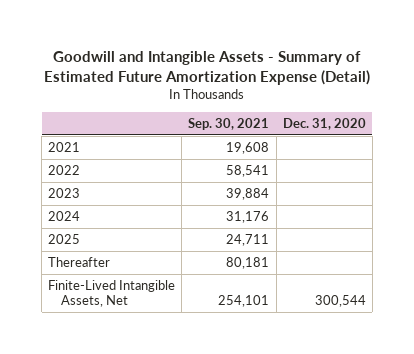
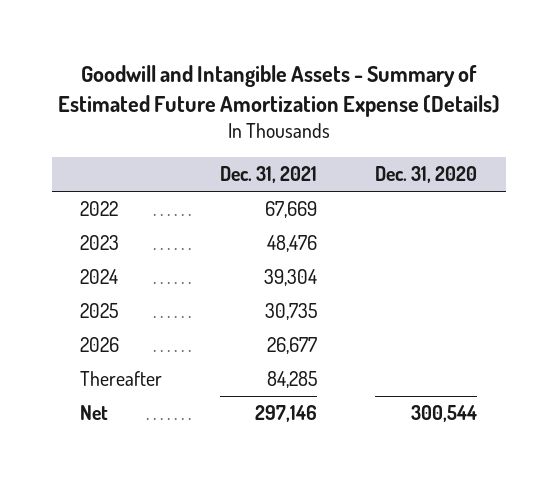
[43,50,370,85] Goodwill and Intangible Assets - Summary of Estimated Future Amortization Expense (Detail) -> [57,64,500,117] Goodwill and Intangible Assets - Summary of Estimated Future Amortization Expense (Details)
[188,118,270,131] Sep. 30, 2021 -> none
none -> [220,166,318,184] Dec. 31, 2021
[48,141,81,152] 2021 -> none
none -> [80,337,120,353] 2026
[48,279,176,307] Finite-Lived Intangible Assets, Net -> [80,405,109,421] Net

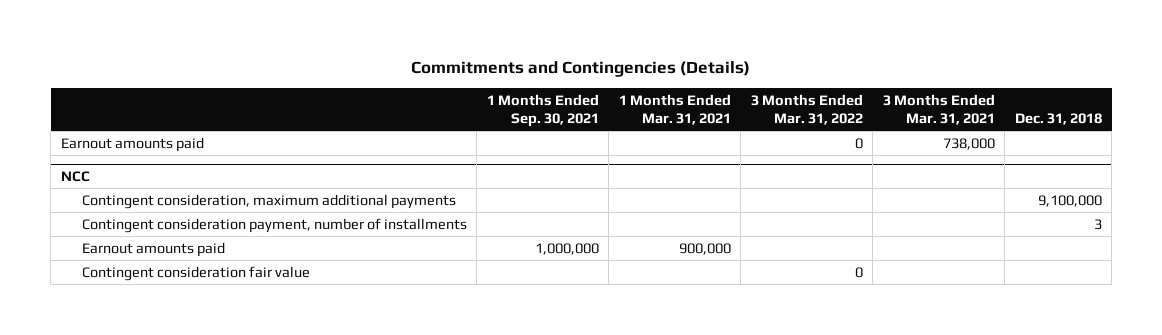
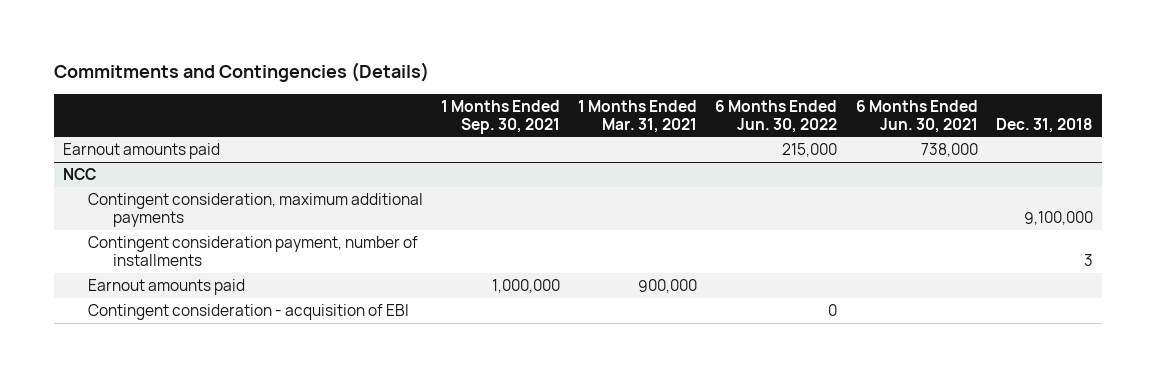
[750,93,863,126] 3 Months Ended Mar. 31, 2022 -> none
[882,93,995,126] 3 Months Ended Mar. 31, 2021 -> none
none -> [715,99,838,133] 6 Months Ended Jun. 30, 2022
none -> [855,99,978,133] 6 Months Ended Jun. 30, 2021
[81,265,310,281] Contingent consideration fair value -> [87,303,409,320] Contingent consideration - acquisition of EBI

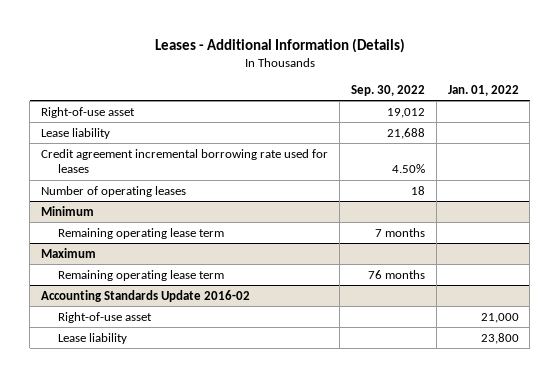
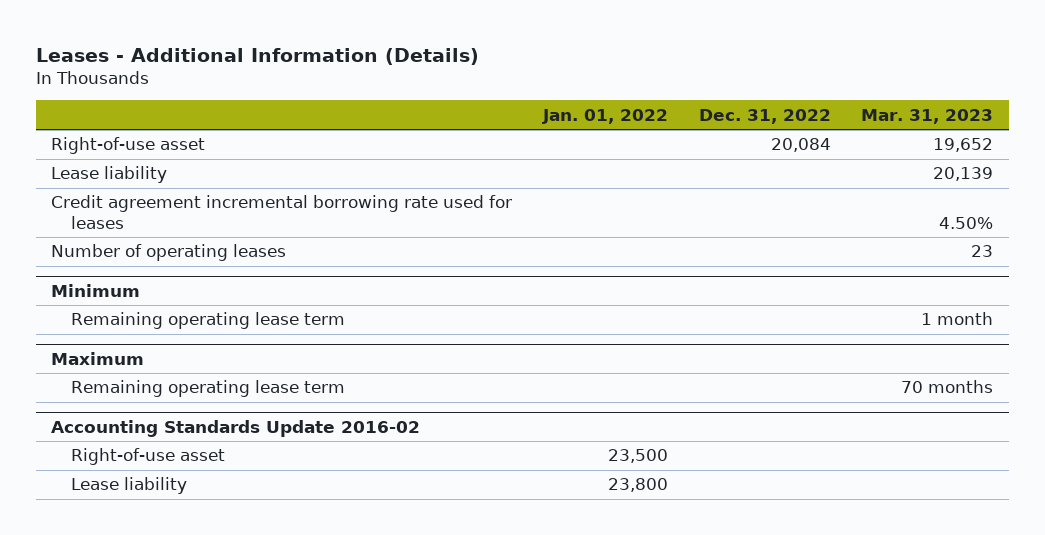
[350,84,425,96] Sep. 30, 2022 -> none
none -> [698,108,831,124] Dec. 31, 2022
none -> [861,108,994,124] Mar. 31, 2023
[480,312,519,323] 21,000 -> [608,449,669,464] 23,500

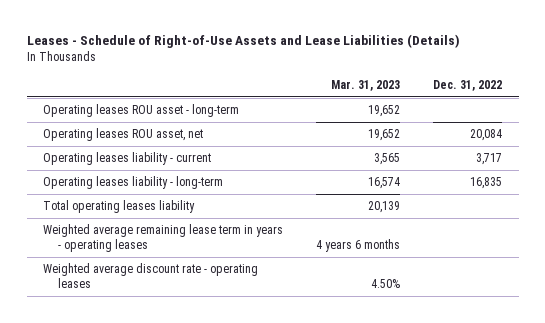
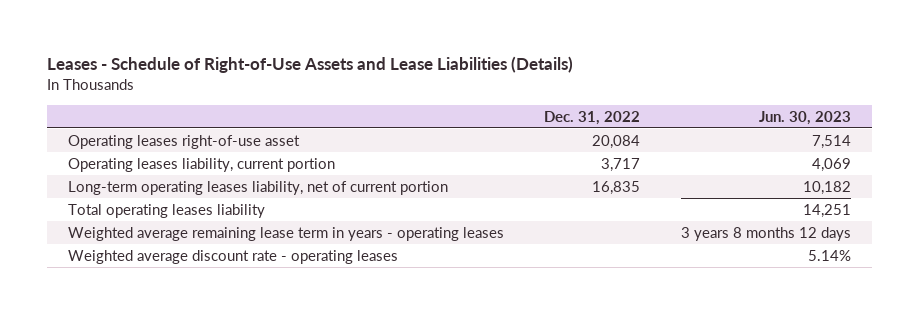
[331,79,401,91] Mar. 31, 2023 -> none
none -> [759,110,852,125] Jun. 30, 2023
[43,103,240,117] Operating leases ROU asset - long-term -> none
[43,127,204,141] Operating leases ROU asset, net -> [67,134,300,149] Operating leases right-of-use asset
[43,151,212,165] Operating leases liability - current -> [67,157,335,172] Operating leases liability, current portion
[43,175,224,189] Operating leases liability - long-term -> [67,180,448,195] Long-term operating leases liability, net of current portion

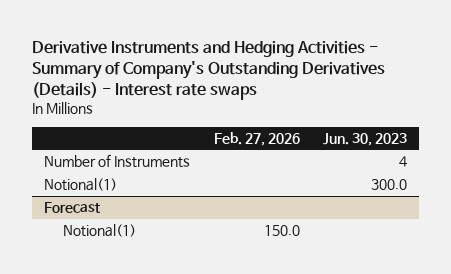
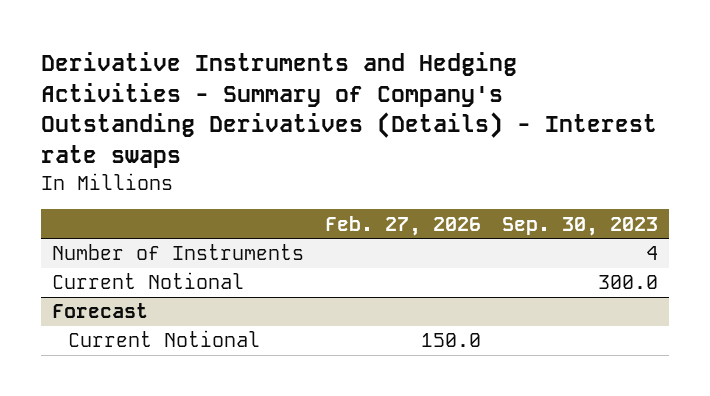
[323,132,408,146] Jun. 30, 2023 -> none
none -> [502,216,659,236] Sep. 30, 2023
[43,178,117,192] Notional(1) -> [51,272,244,290] Current Notional
[63,224,137,238] Notional(1) -> [68,330,261,348] Current Notional

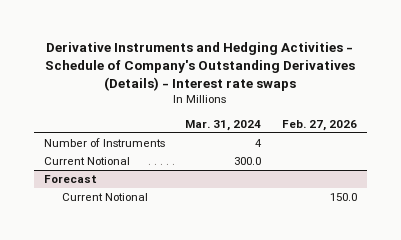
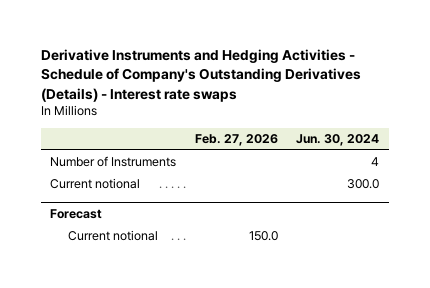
[185,119,262,131] Mar. 31, 2024 -> none
none -> [296,134,380,147] Jun. 30, 2024
[43,157,130,166] Current Notional -> [50,178,141,190] Current notional
[61,193,148,202] Current Notional -> [67,230,158,242] Current notional

